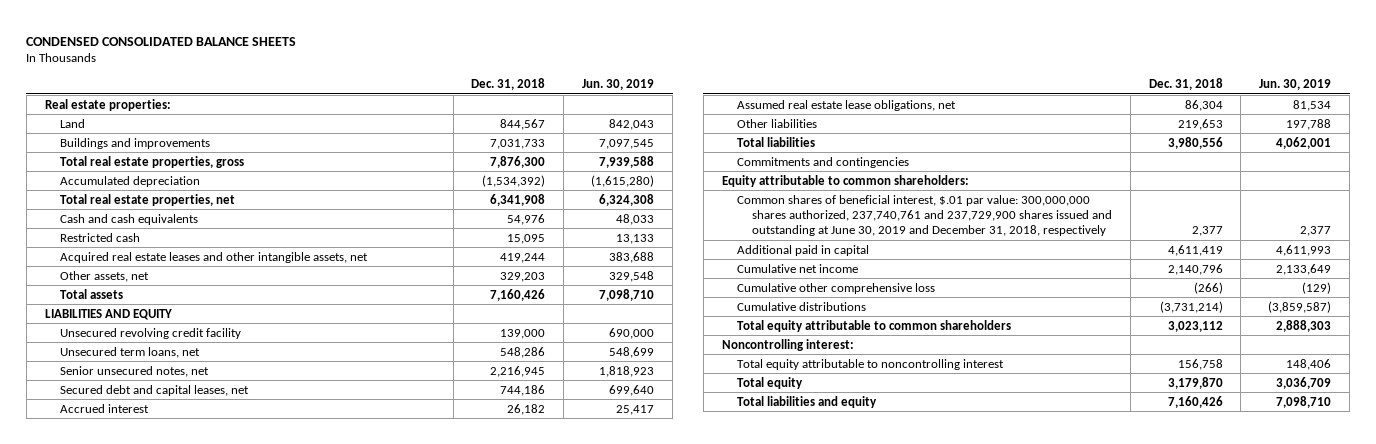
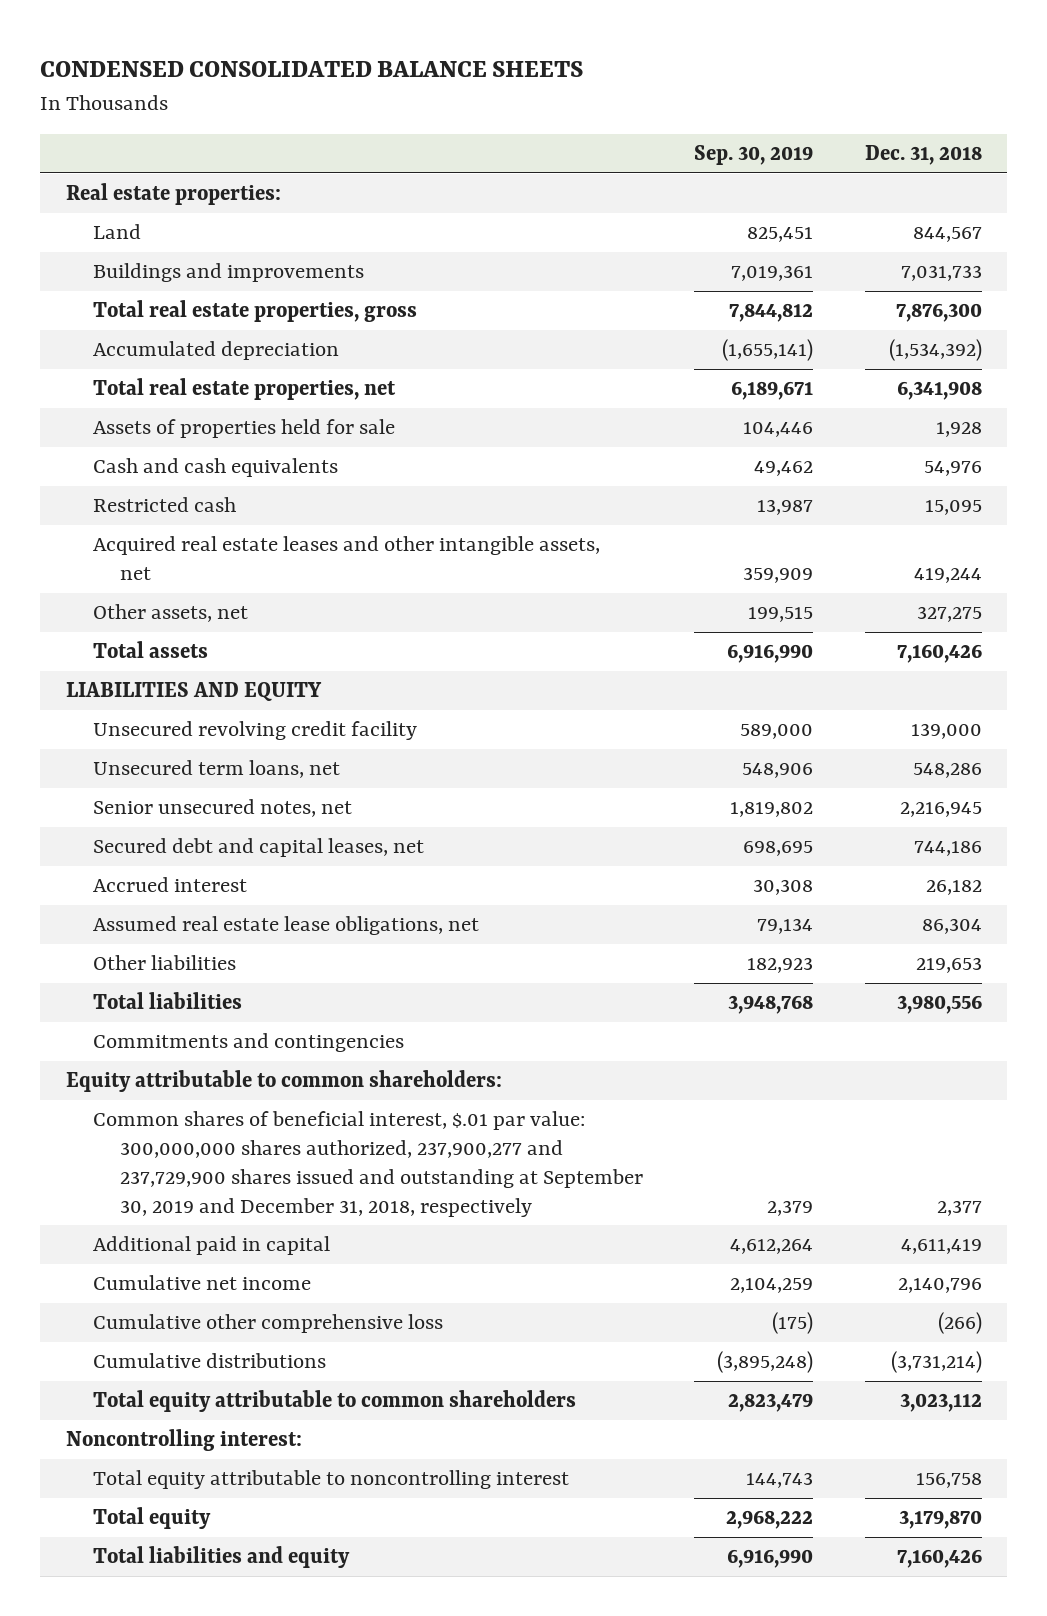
[582,79,655,91] Jun. 30, 2019 -> none
none -> [694,145,814,166] Sep. 30, 2019
none -> [92,419,395,439] Assets of properties held for sale
[500,271,546,282] 329,203 -> [916,606,982,623] 327,275
[736,194,1112,237] Common shares of beneficial interest, $.01 par value: 300,000,000 shares authorized, 237,740,761 and 237,729,900 shares issued and outstanding at June 30, 2019 and December 31, 2018, respectively -> [92,1111,643,1217] Common shares of beneficial interest, $.01 par value: 300,000,000 shares authorized, 237,900,277 and 237,729,900 shares issued and outstanding at September 30, 2019 and December 31, 2018, respectively

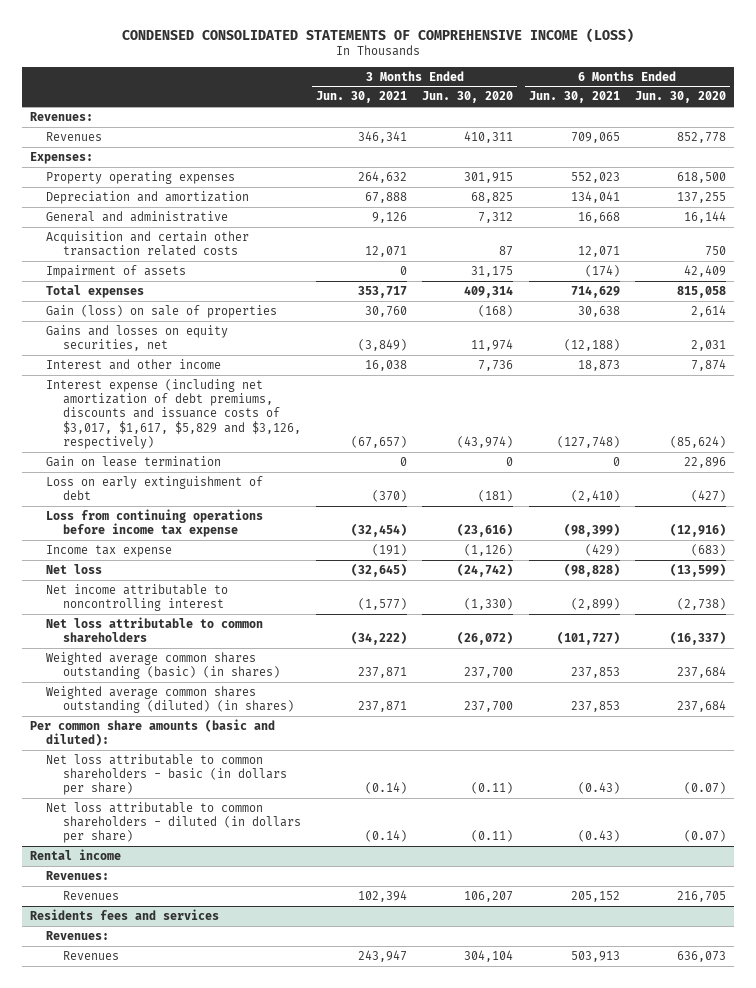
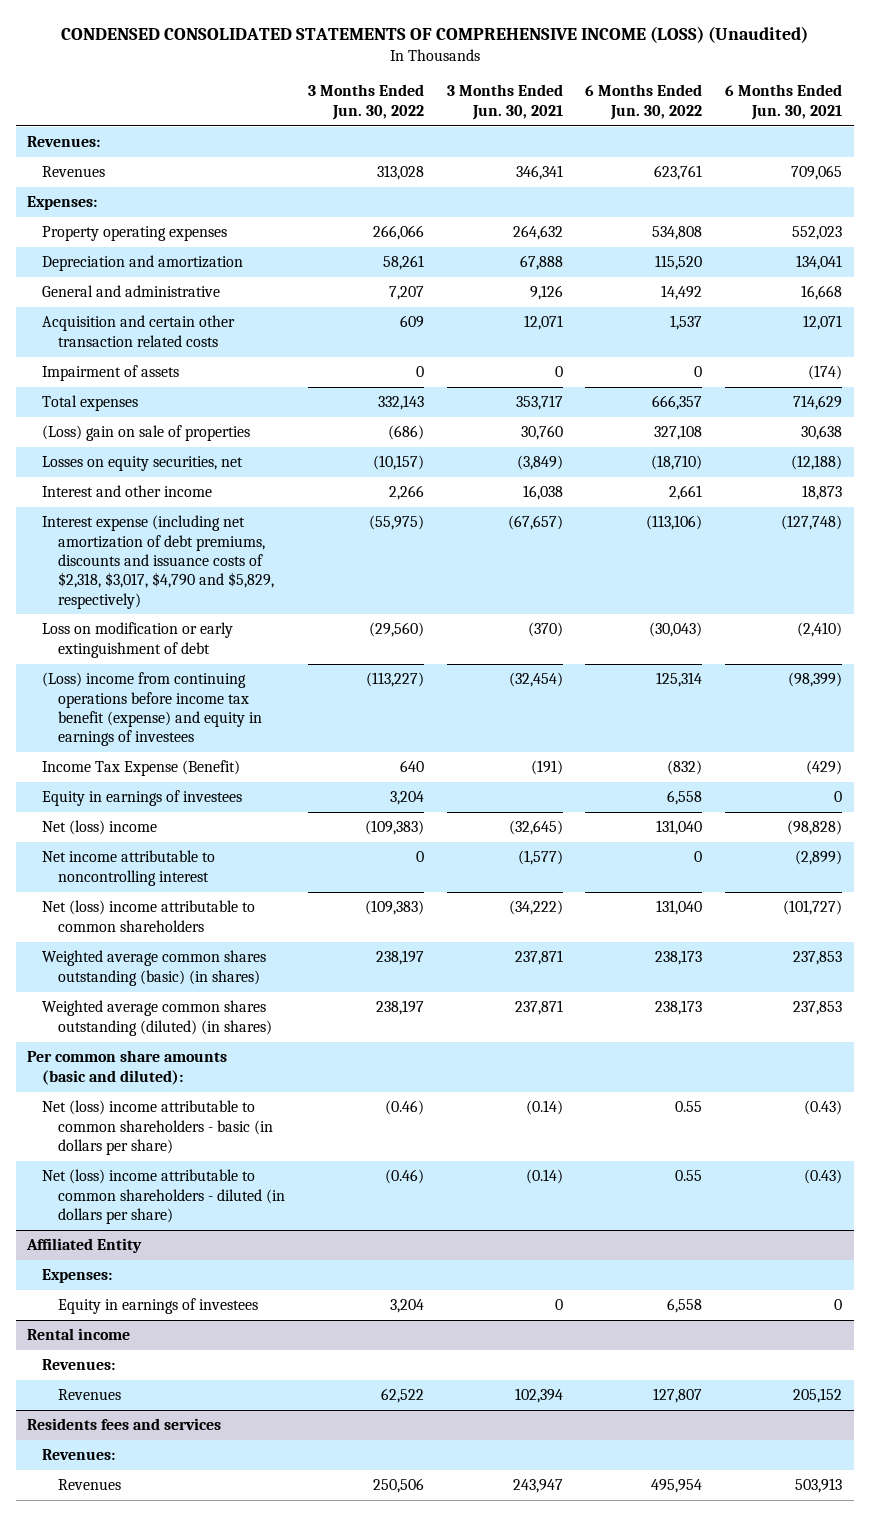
[121,27,634,43] CONDENSED CONSOLIDATED STATEMENTS OF COMPREHENSIVE INCOME (LOSS) -> [60,25,808,43] CONDENSED CONSOLIDATED STATEMENTS OF COMPREHENSIVE INCOME (LOSS) (Unaudited)
[422,91,514,104] Jun. 30, 2020 -> none
[634,91,726,104] Jun. 30, 2020 -> none
none -> [307,84,424,120] 3 Months Ended Jun. 30, 2022
none -> [585,84,703,120] 6 Months Ended Jun. 30, 2022
[46,304,278,318] Gain (loss) on sale of properties -> [42,425,251,442] (Loss) gain on sale of properties
[46,324,229,352] Gains and losses on equity securities, net -> [42,456,244,472] Losses on equity securities, net
[46,455,222,467] Gain on lease termination -> none
[46,378,301,450] Interest expense (including net amortization of debt premiums, discounts and issuance costs of $3,017, $1,617, $5,829 and $3,126, respectively) -> [42,515,274,609] Interest expense (including net amortization of debt premiums, discounts and issuance costs of $2,318, $3,017, $4,790 and $5,829, respectively)
[46,475,264,501] Loss on early extinguishment of debt -> [42,622,234,658] Loss on modification or early extinguishment of debt
[46,508,264,538] Loss from continuing operations before income tax expense -> [42,672,262,747] (Loss) income from continuing operations before income tax benefit (expense) and equity in earnings of investees
[46,544,173,557] Income tax expense -> [42,760,241,777] Income Tax Expense (Benefit)
none -> [42,790,243,807] Equity in earnings of investees
[46,563,103,574] Net loss -> [42,820,158,836] Net (loss) income
[46,616,264,643] Net loss attributable to common shareholders -> [42,900,256,932] Net (loss) income attributable to common shareholders
[46,753,287,796] Net loss attributable to common shareholders - basic (in dollars per share) -> [42,1100,273,1155] Net (loss) income attributable to common shareholders - basic (in dollars per share)
[46,801,301,844] Net loss attributable to common shareholders - diluted (in dollars per share) -> [42,1169,285,1224] Net (loss) income attributable to common shareholders - diluted (in dollars per share)
none -> [26,1238,143,1254] Affiliated Entity
none -> [42,1269,113,1284] Expenses:
none -> [57,1298,258,1315] Equity in earnings of investees

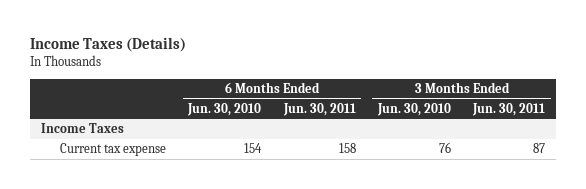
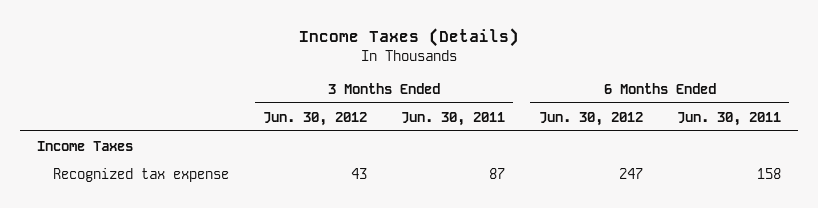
[187,102,262,116] Jun. 30, 2010 -> none
[376,102,451,116] Jun. 30, 2010 -> none
none -> [263,111,368,126] Jun. 30, 2012
none -> [538,111,643,126] Jun. 30, 2012
[60,143,167,157] Current tax expense -> [53,167,230,182] Recognized tax expense

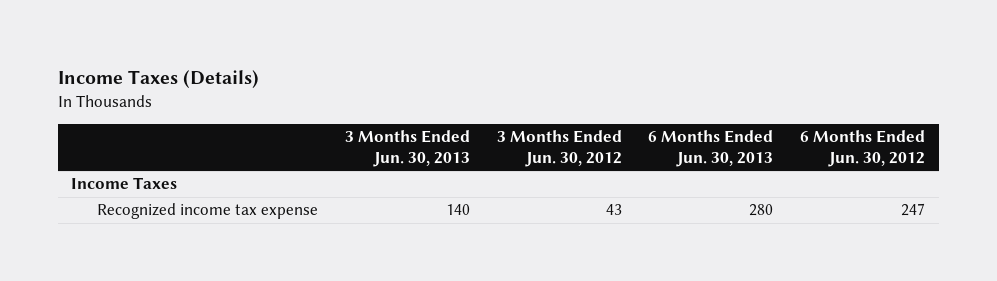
[401,111,506,126] Jun. 30, 2011 -> none
[676,111,781,126] Jun. 30, 2011 -> none
none -> [344,130,470,167] 3 Months Ended Jun. 30, 2013
none -> [648,130,774,167] 6 Months Ended Jun. 30, 2013
[53,167,230,182] Recognized tax expense -> [96,203,318,220] Recognized income tax expense

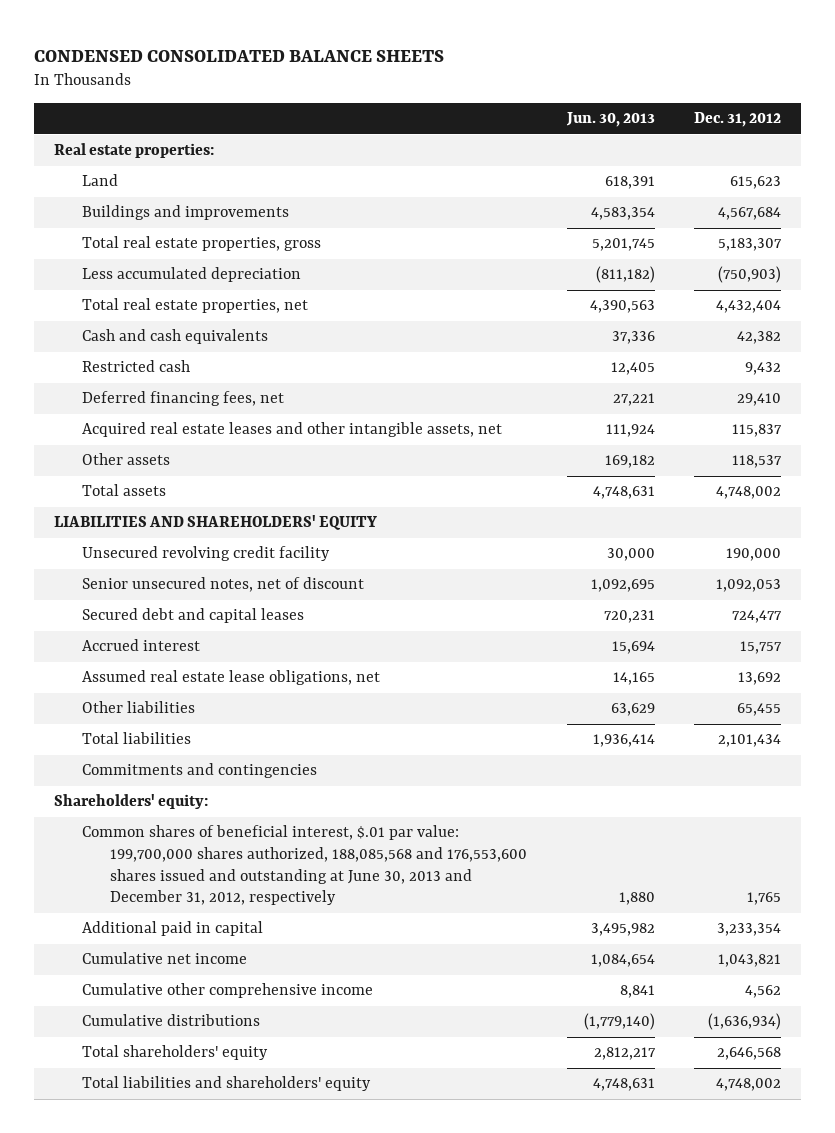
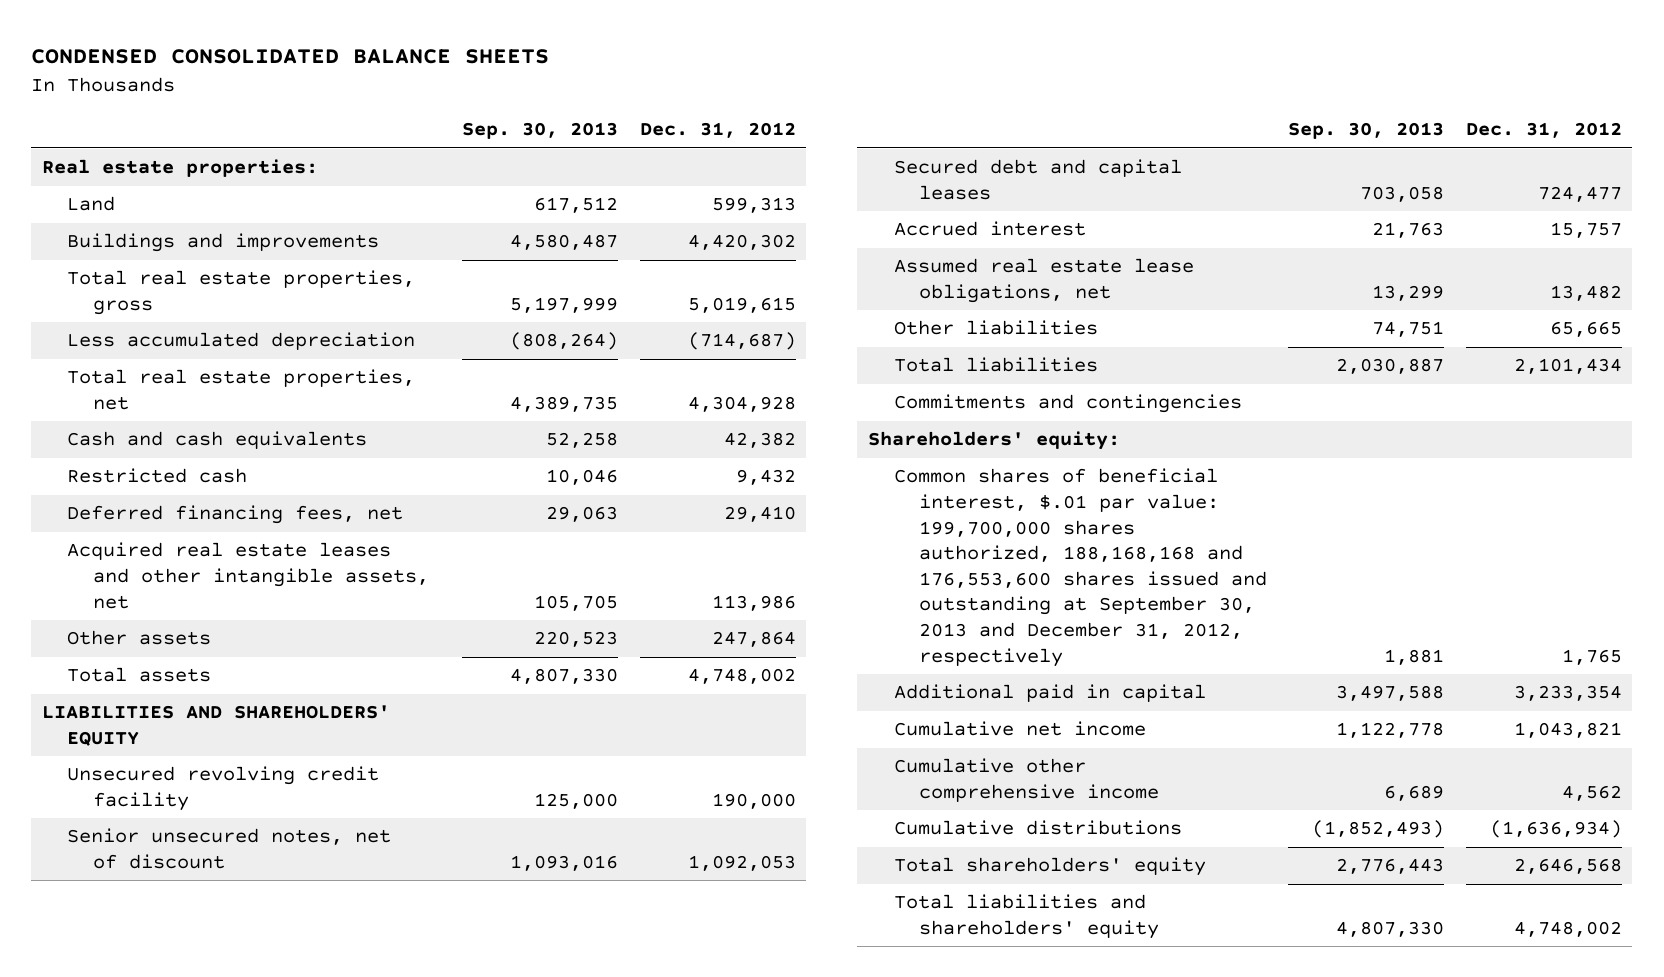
[565,112,655,128] Jun. 30, 2013 -> none
none -> [462,122,619,140] Sep. 30, 2013
[730,176,782,190] 615,623 -> [711,197,796,214] 599,313
[718,207,782,221] 4,567,684 -> [687,234,796,251] 4,420,302
[718,238,783,252] 5,183,307 -> [687,297,796,314] 5,019,615
[718,266,782,284] (750,903) -> [687,332,796,351] (714,687)
[716,300,782,314] 4,432,404 -> [687,396,796,413] 4,304,928
[732,424,783,438] 115,837 -> [711,594,796,611] 113,986
[732,455,783,469] 118,537 -> [711,631,796,648] 247,864
[738,672,782,686] 13,692 -> [1549,285,1622,302] 13,482
[737,703,782,717] 65,455 -> [1549,321,1622,338] 65,665
[82,825,528,906] Common shares of beneficial interest, $.01 par value: 199,700,000 shares authorized, 188,085,568 and 176,553,600 shares issued and outstanding at June 30, 2013 and December 31, 2012, respectively -> [893,468,1267,667] Common shares of beneficial interest, $.01 par value: 199,700,000 shares authorized, 188,168,168 and 176,553,600 shares issued and outstanding at September 30, 2013 and December 31, 2012, respectively

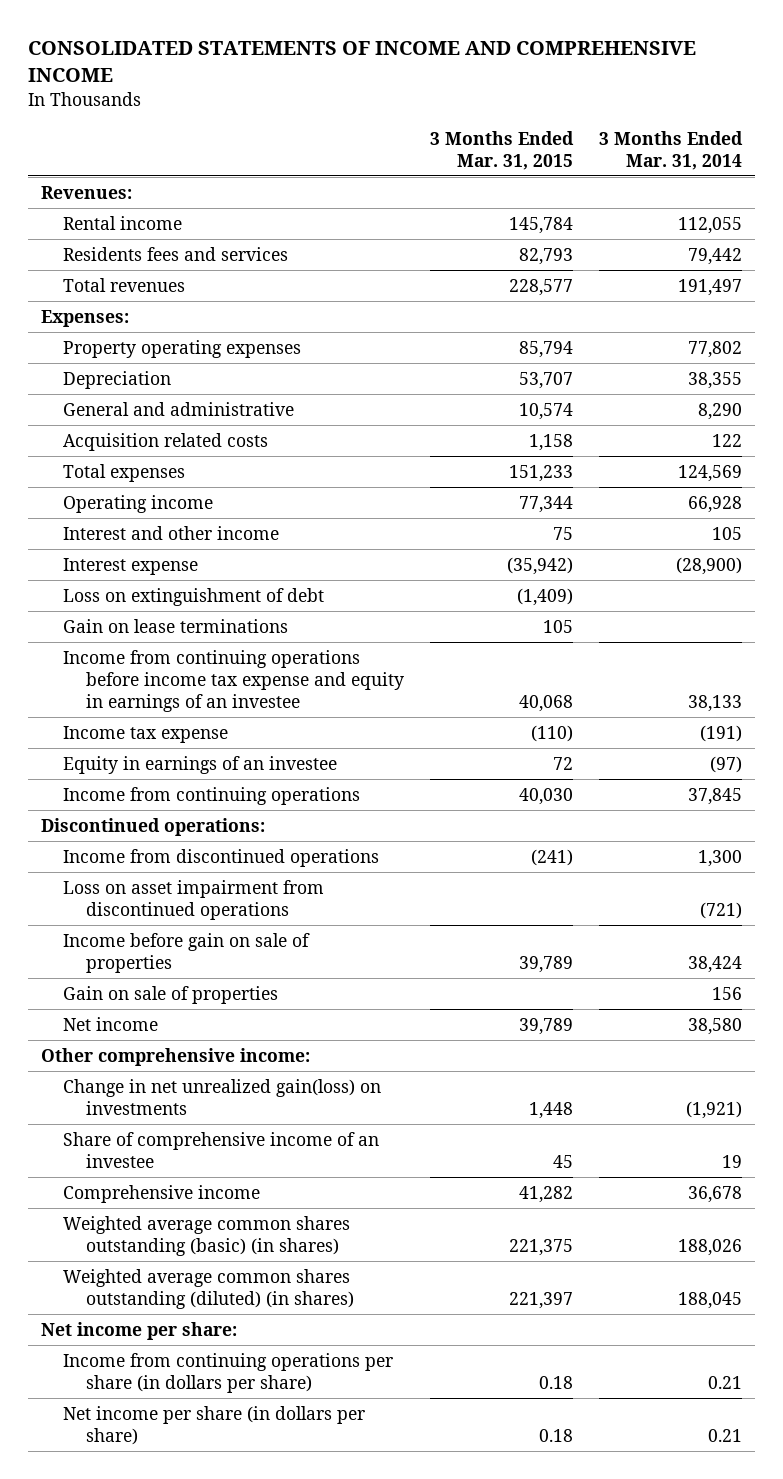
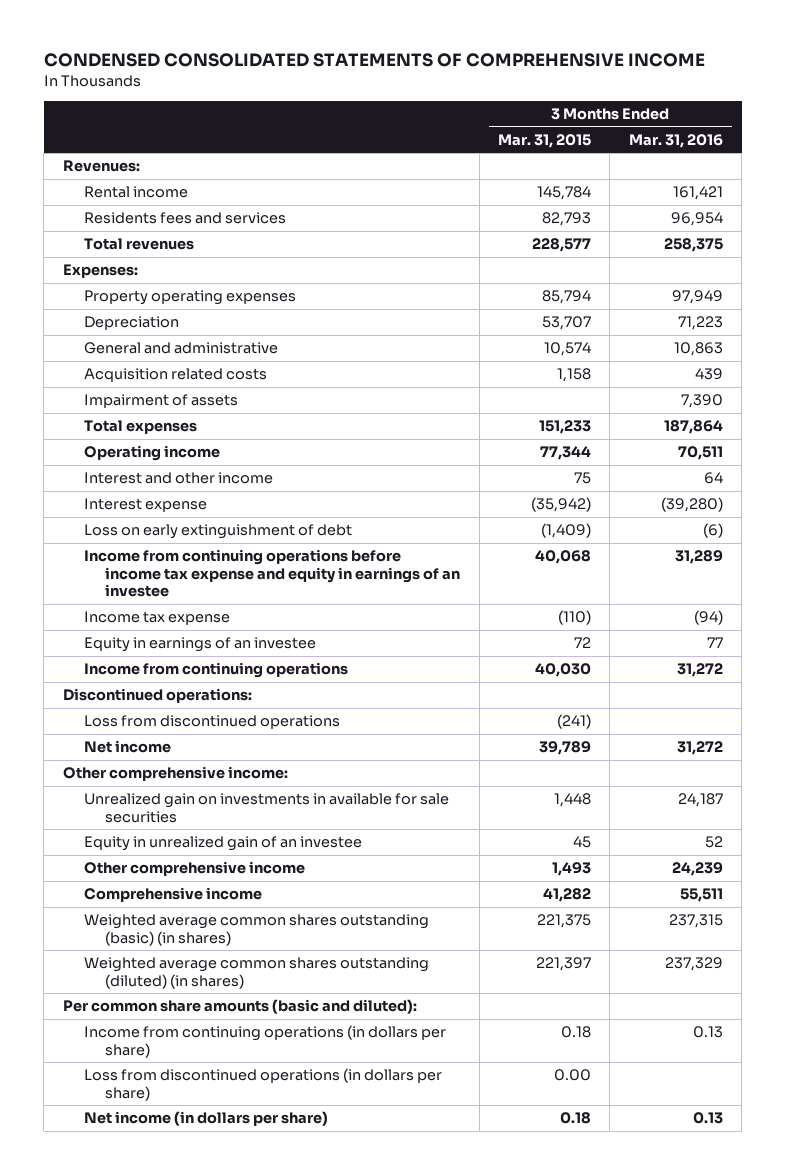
[27,40,696,83] CONSOLIDATED STATEMENTS OF INCOME AND COMPREHENSIVE INCOME -> [43,53,705,68] CONDENSED CONSOLIDATED STATEMENTS OF COMPREHENSIVE INCOME
[599,130,744,170] 3 Months Ended Mar. 31, 2014 -> none
none -> [628,133,723,148] Mar. 31, 2016
none -> [83,394,238,409] Impairment of assets
[63,618,289,633] Gain on lease terminations -> none
[63,587,325,606] Loss on extinguishment of debt -> [83,524,352,540] Loss on early extinguishment of debt
[63,879,325,920] Loss on asset impairment from discontinued operations -> none
[63,932,311,973] Income before gain on sale of properties -> none
[63,985,279,1004] Gain on sale of properties -> none
[63,848,380,867] Income from discontinued operations -> [83,715,340,730] Loss from discontinued operations
[63,1078,382,1115] Change in net unrealized gain(loss) on investments -> [83,793,449,823] Unrealized gain on investments in available for sale securities
[63,1131,380,1168] Share of comprehensive income of an investee -> [83,836,362,852] Equity in unrealized gain of an investee
none -> [83,861,305,877] Other comprehensive income
[40,1321,237,1340] Net income per share: -> [62,999,417,1015] Per common share amounts (basic and diluted):
[63,1352,394,1393] Income from continuing operations per share (in dollars per share) -> [83,1025,446,1058] Income from continuing operations (in dollars per share)
none -> [83,1068,442,1101] Loss from discontinued operations (in dollars per share)
[63,1405,366,1445] Net income per share (in dollars per share) -> [83,1111,328,1127] Net income (in dollars per share)

